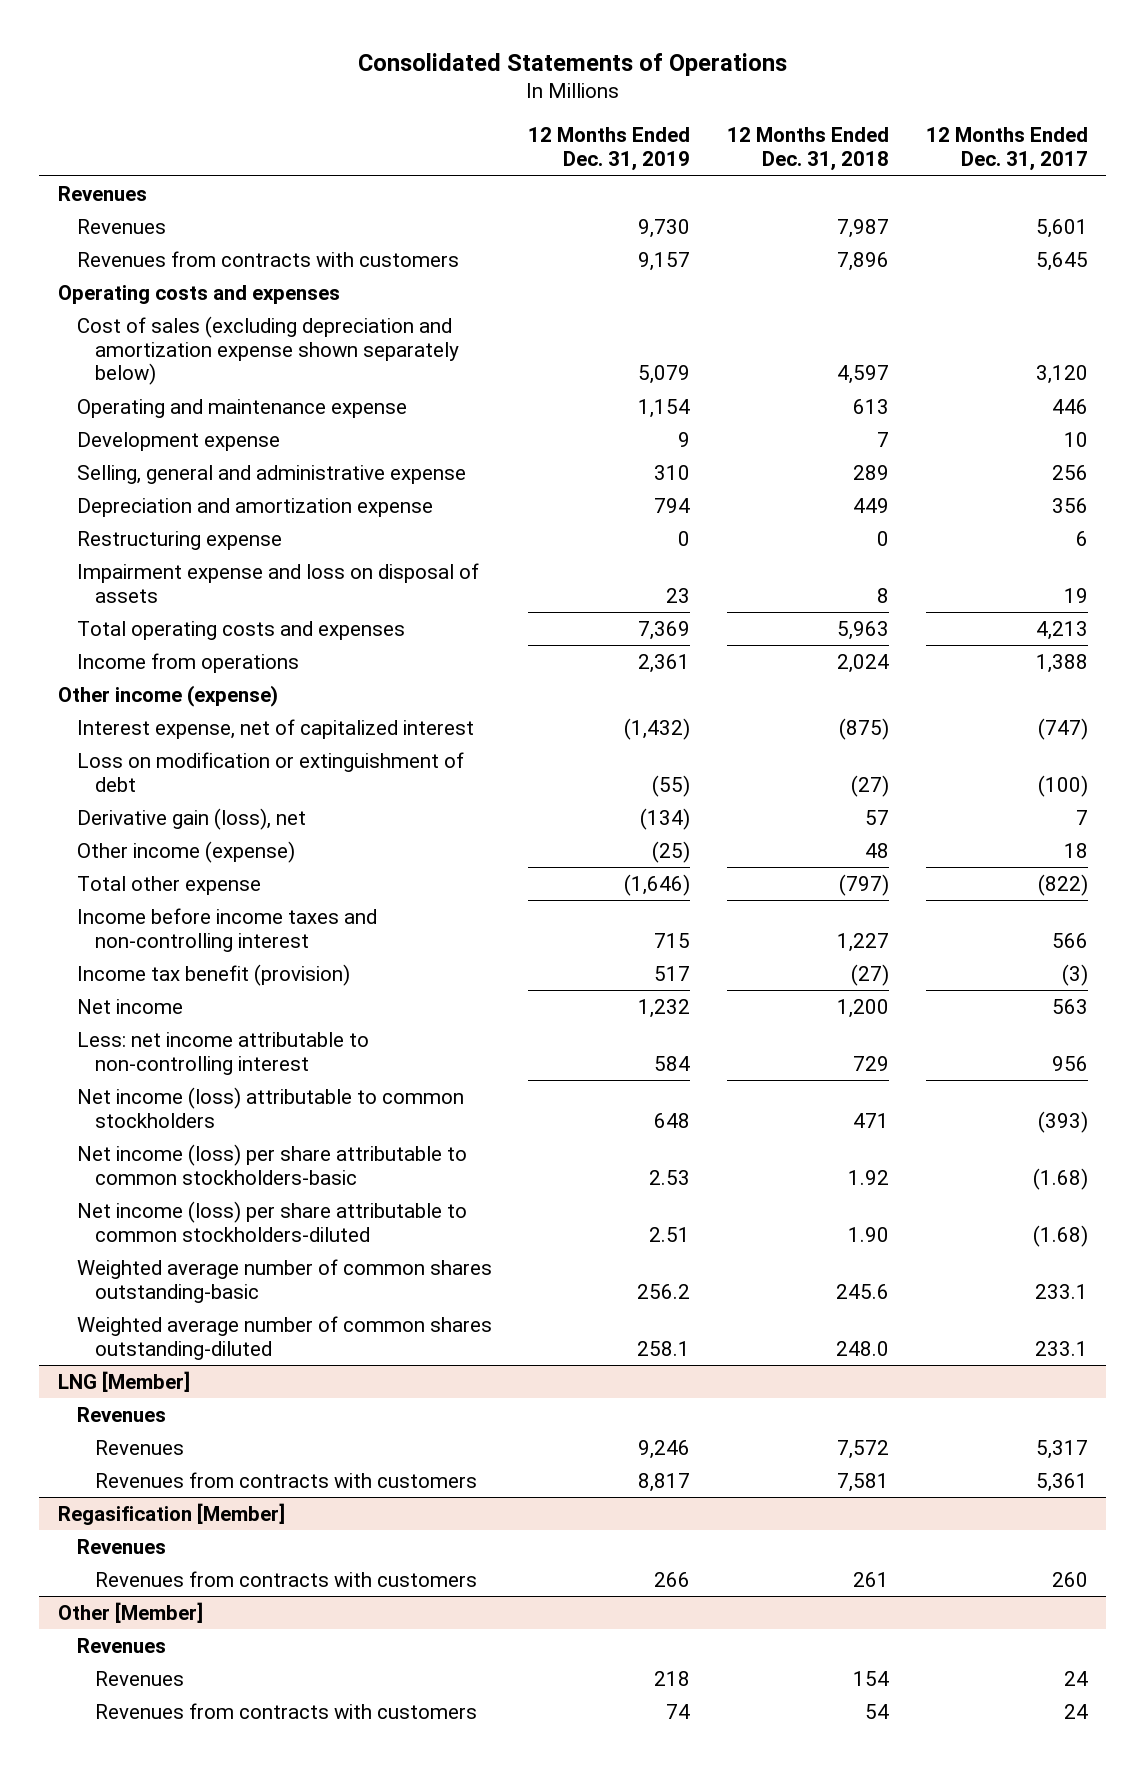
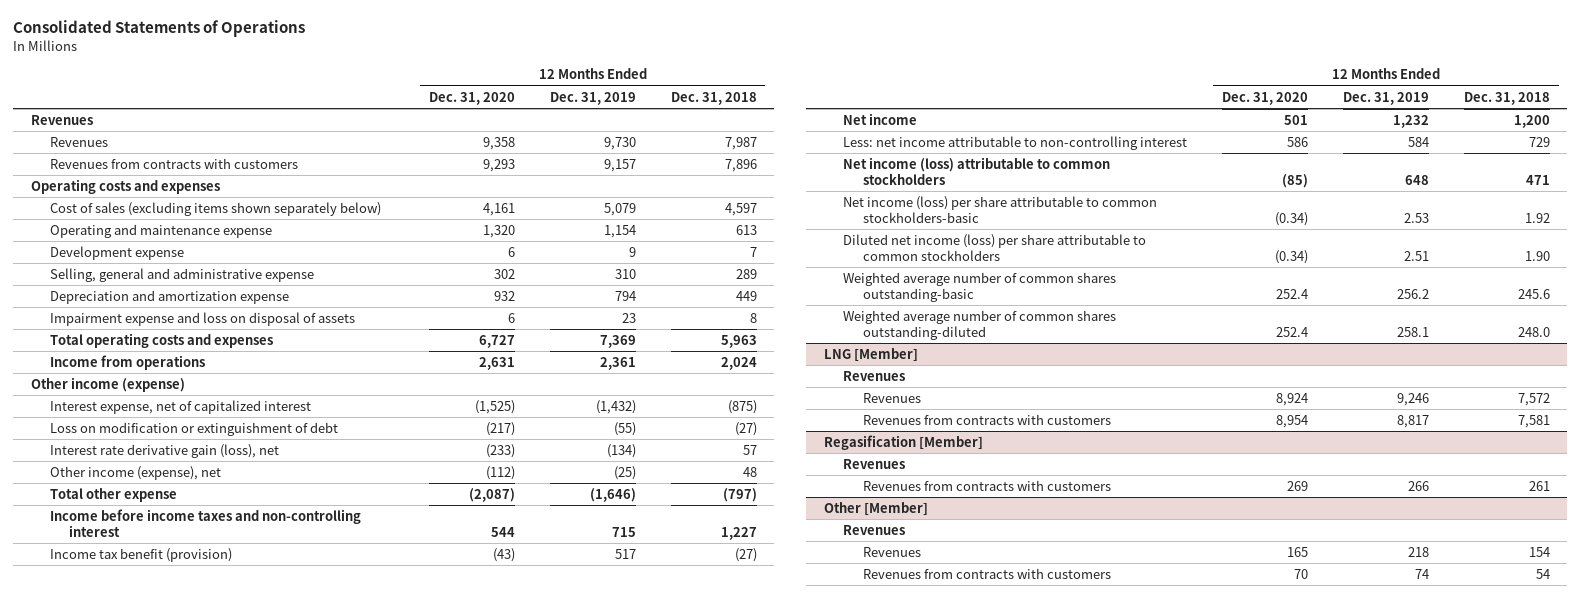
[926,127,1089,172] 12 Months Ended Dec. 31, 2017 -> none
none -> [428,91,515,105] Dec. 31, 2020
[76,315,460,386] Cost of sales (excluding depreciation and amortization expense shown separately below) -> [49,201,381,216] Cost of sales (excluding items shown separately below)
[76,530,282,550] Restructuring expense -> none
[76,807,306,830] Derivative gain (loss), net -> [49,443,279,458] Interest rate derivative gain (loss), net
[76,840,295,863] Other income (expense) -> [49,465,221,480] Other income (expense), net
[76,1200,467,1242] Net income (loss) per share attributable to common stockholders-diluted -> [843,233,1147,262] Diluted net income (loss) per share attributable to common stockholders

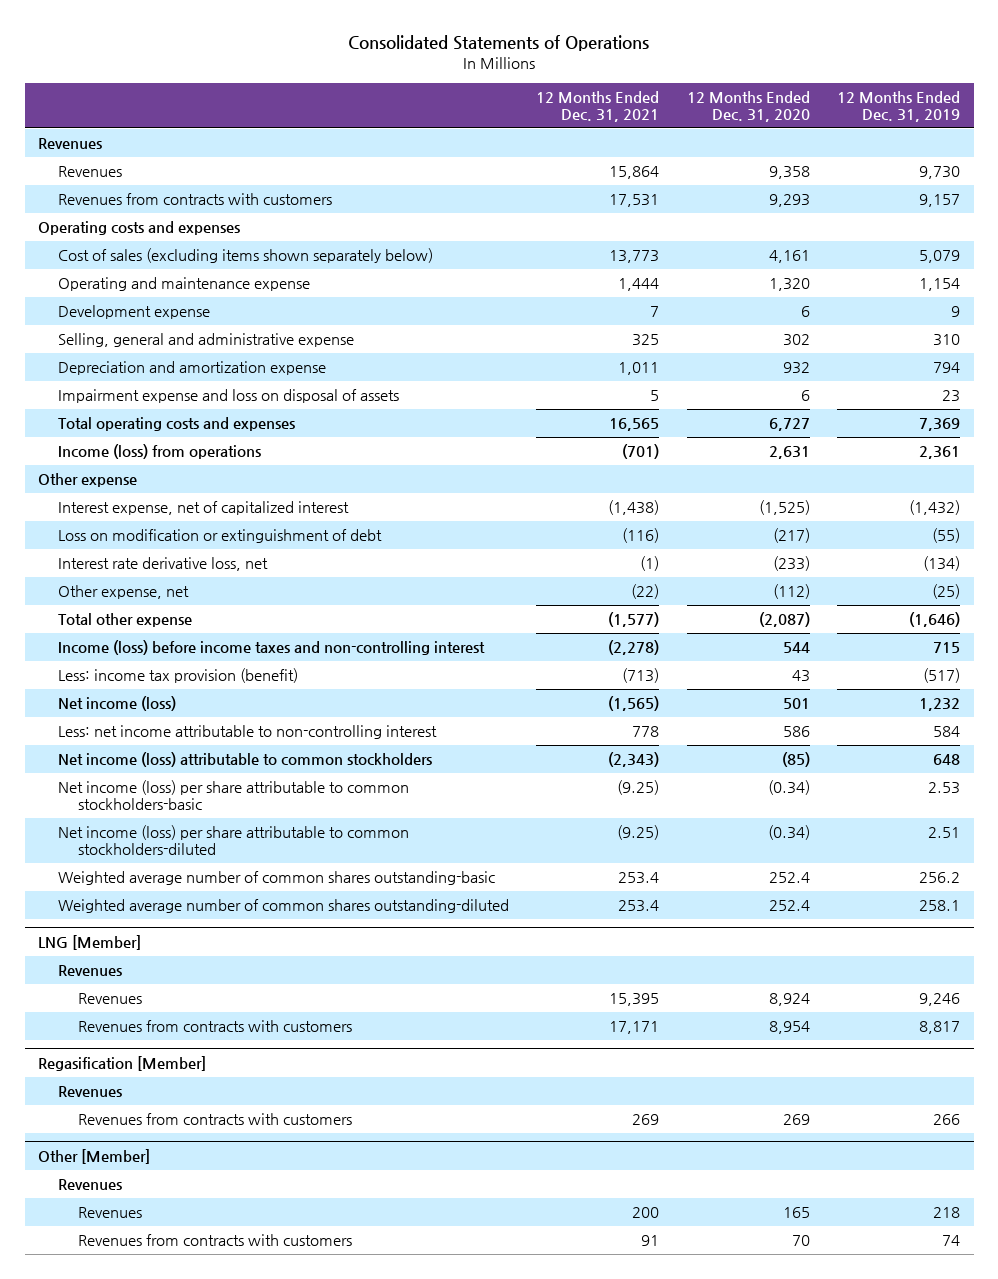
[670,91,757,105] Dec. 31, 2018 -> none
none -> [536,90,660,122] 12 Months Ended Dec. 31, 2021
[49,354,205,370] Income from operations -> [58,444,262,460] Income (loss) from operations
[30,376,185,392] Other income (expense) -> [38,473,138,488] Other expense
[49,443,279,458] Interest rate derivative gain (loss), net -> [58,557,269,572] Interest rate derivative loss, net
[49,465,221,480] Other income (expense), net -> [58,585,190,600] Other expense, net
[49,508,361,538] Income before income taxes and non-controlling interest -> [58,640,486,656] Income (loss) before income taxes and non-controlling interest
[49,547,232,562] Income tax benefit (provision) -> [58,668,299,684] Less: income tax provision (benefit)
[492,547,515,562] (43) -> [791,670,810,683] 43
[614,548,636,559] 517 -> [922,668,960,684] (517)
[843,112,918,125] Net income -> [58,696,177,712] Net income (loss)
[843,233,1147,262] Diluted net income (loss) per share attributable to common stockholders -> [58,825,410,856] Net income (loss) per share attributable to common stockholders-diluted

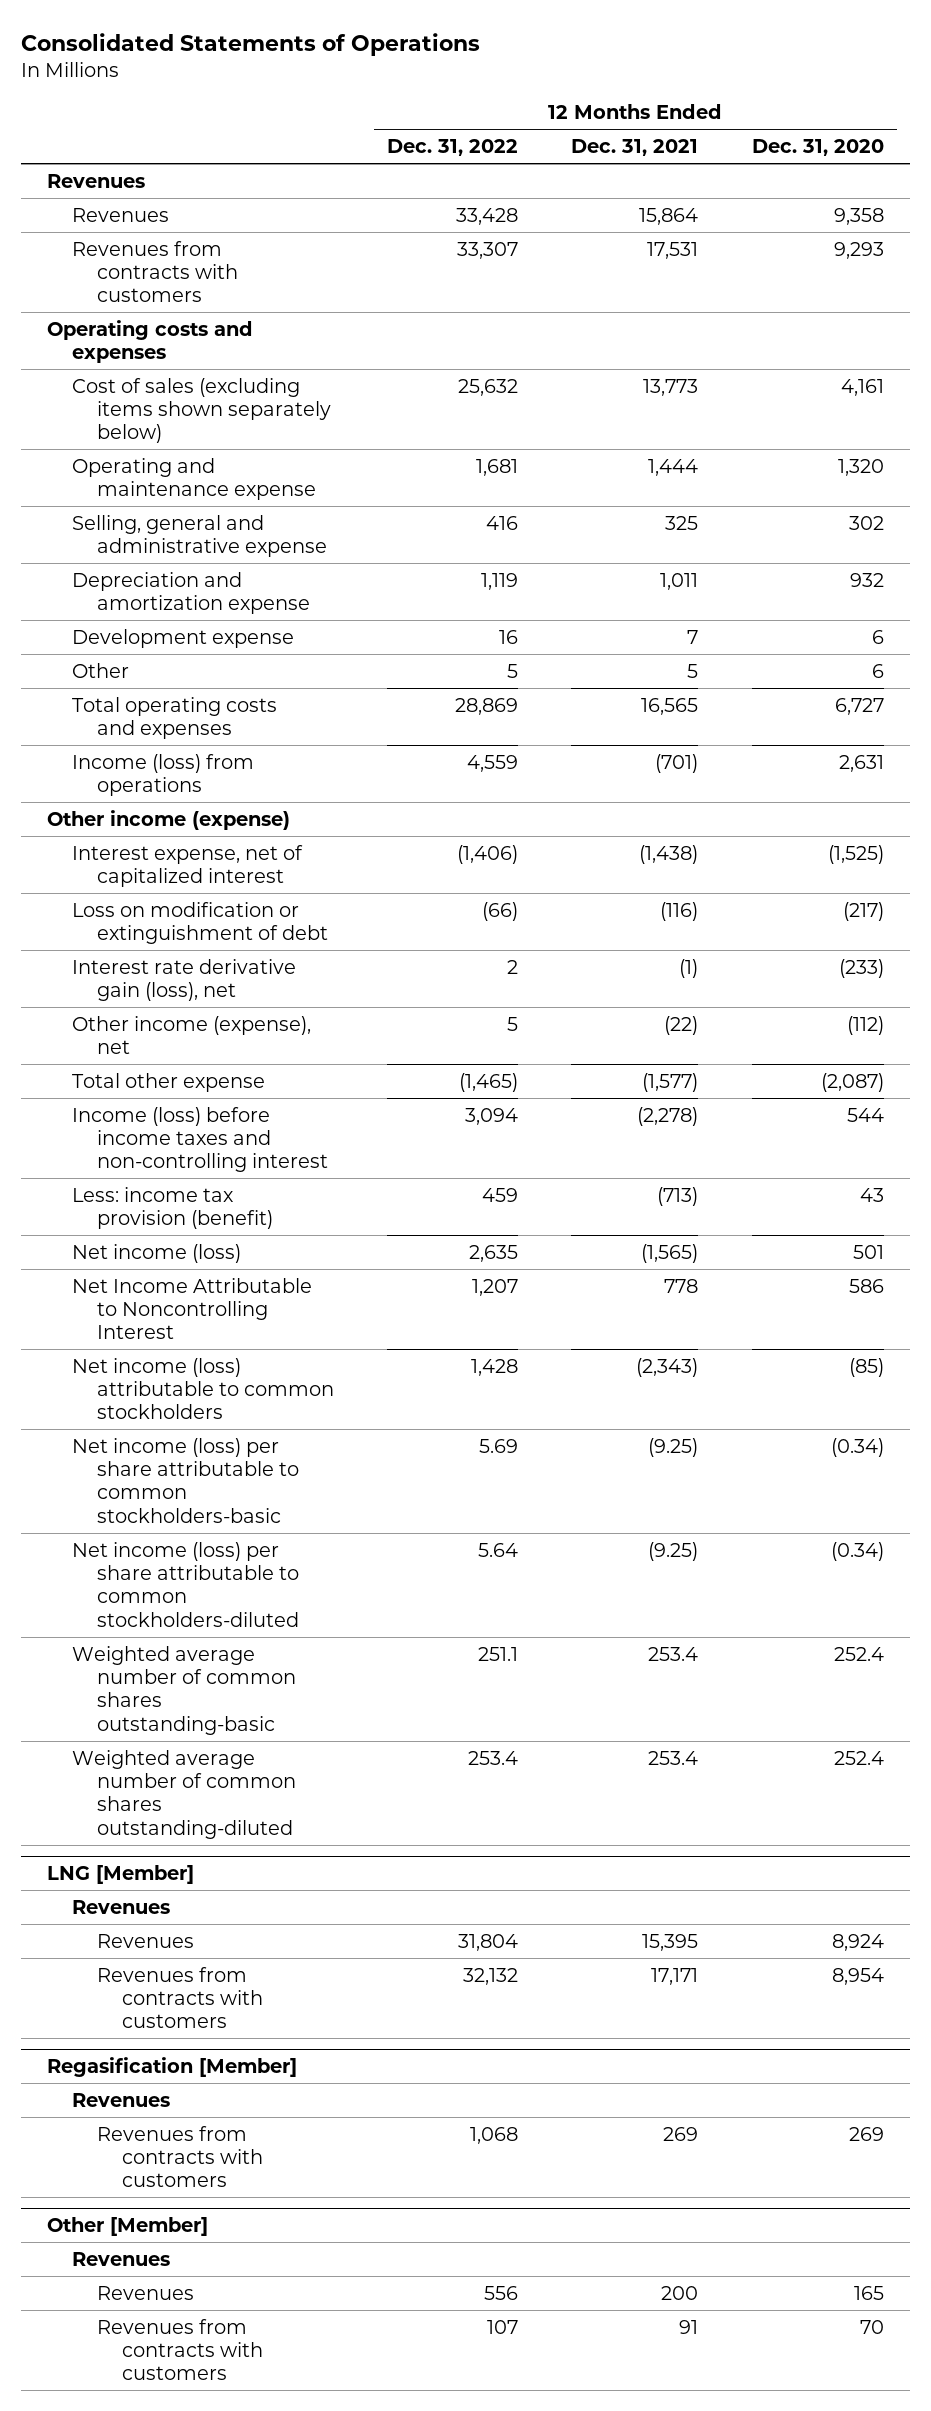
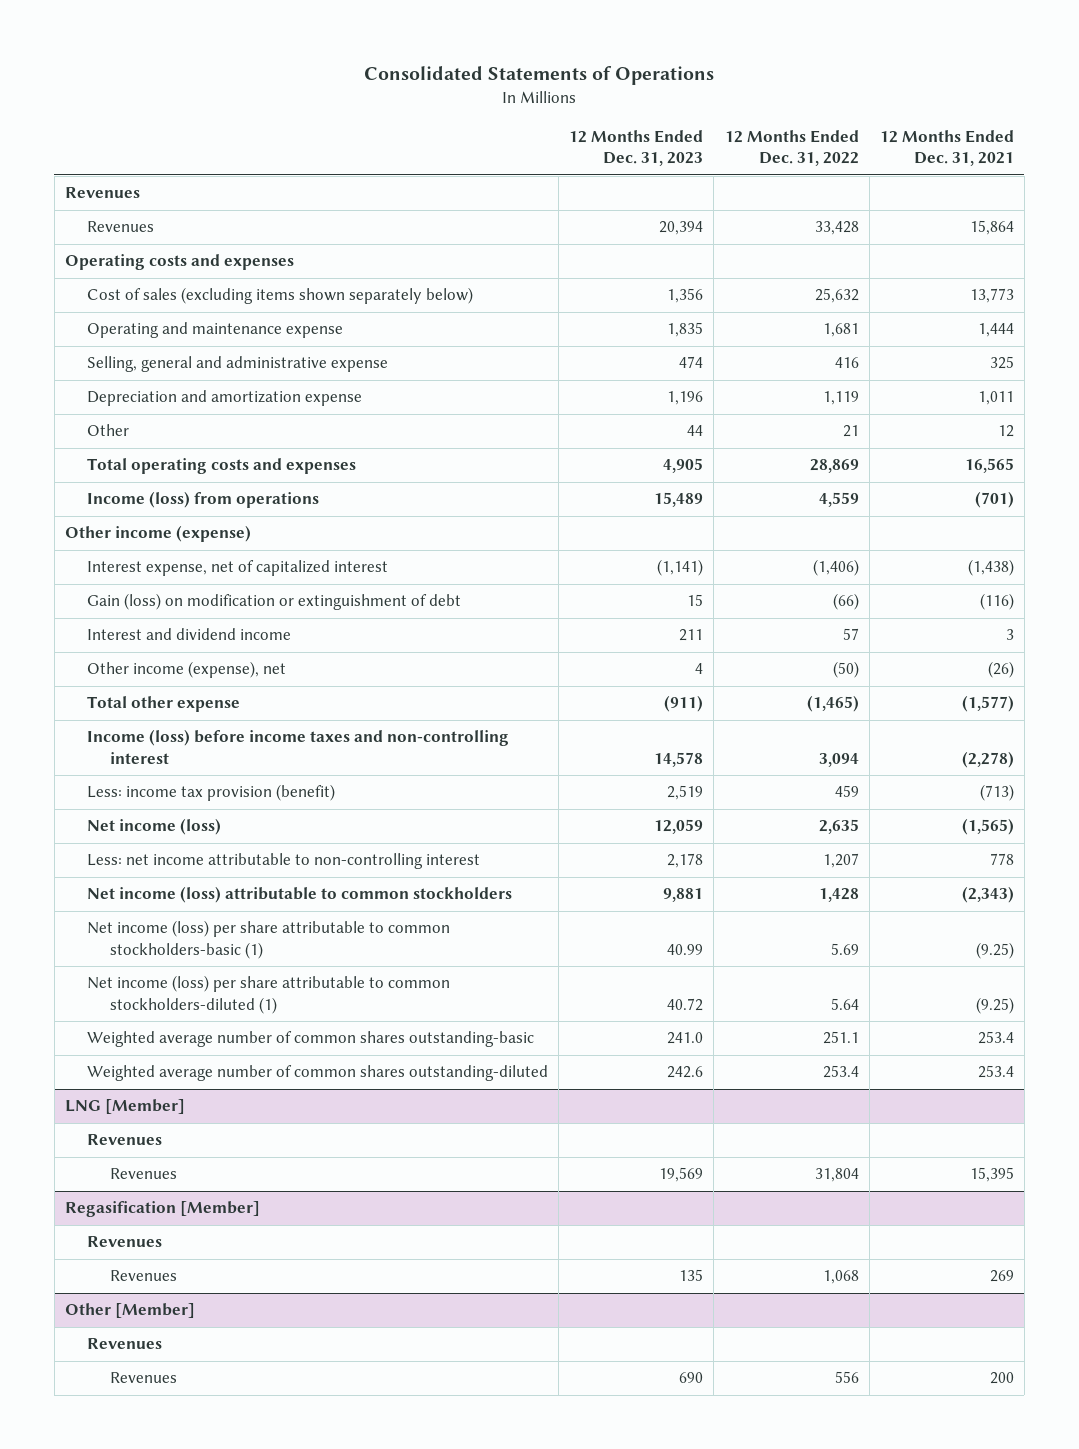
[751,139,884,157] Dec. 31, 2020 -> none
none -> [569,129,704,167] 12 Months Ended Dec. 31, 2023
[72,240,239,303] Revenues from contracts with customers -> none
[72,628,295,648] Development expense -> none
[507,663,519,678] 5 -> [842,425,859,438] 21
[687,663,699,678] 5 -> [997,425,1014,438] 12
[72,958,297,1001] Interest rate derivative gain (loss), net -> none
[72,901,329,944] Loss on modification or extinguishment of debt -> [87,593,462,611] Gain (loss) on modification or extinguishment of debt
none -> [87,628,292,641] Interest and dividend income
[507,1016,519,1031] 5 -> [832,661,859,679] (50)
[664,1015,699,1035] (22) -> [987,661,1014,679] (26)
[72,1277,313,1340] Net Income Attributable to Noncontrolling Interest -> [87,853,481,870] Less: net income attributable to non-controlling interest
[72,1437,300,1523] Net income (loss) per share attributable to common stockholders-basic -> [87,920,451,959] Net income (loss) per share attributable to common stockholders-basic (1)
[72,1541,300,1627] Net income (loss) per share attributable to common stockholders-diluted -> [87,975,451,1014] Net income (loss) per share attributable to common stockholders-diluted (1)
[97,1966,264,2029] Revenues from contracts with customers -> none
[97,2125,264,2188] Revenues from contracts with customers -> [109,1270,177,1282] Revenues
[97,2318,264,2381] Revenues from contracts with customers -> none

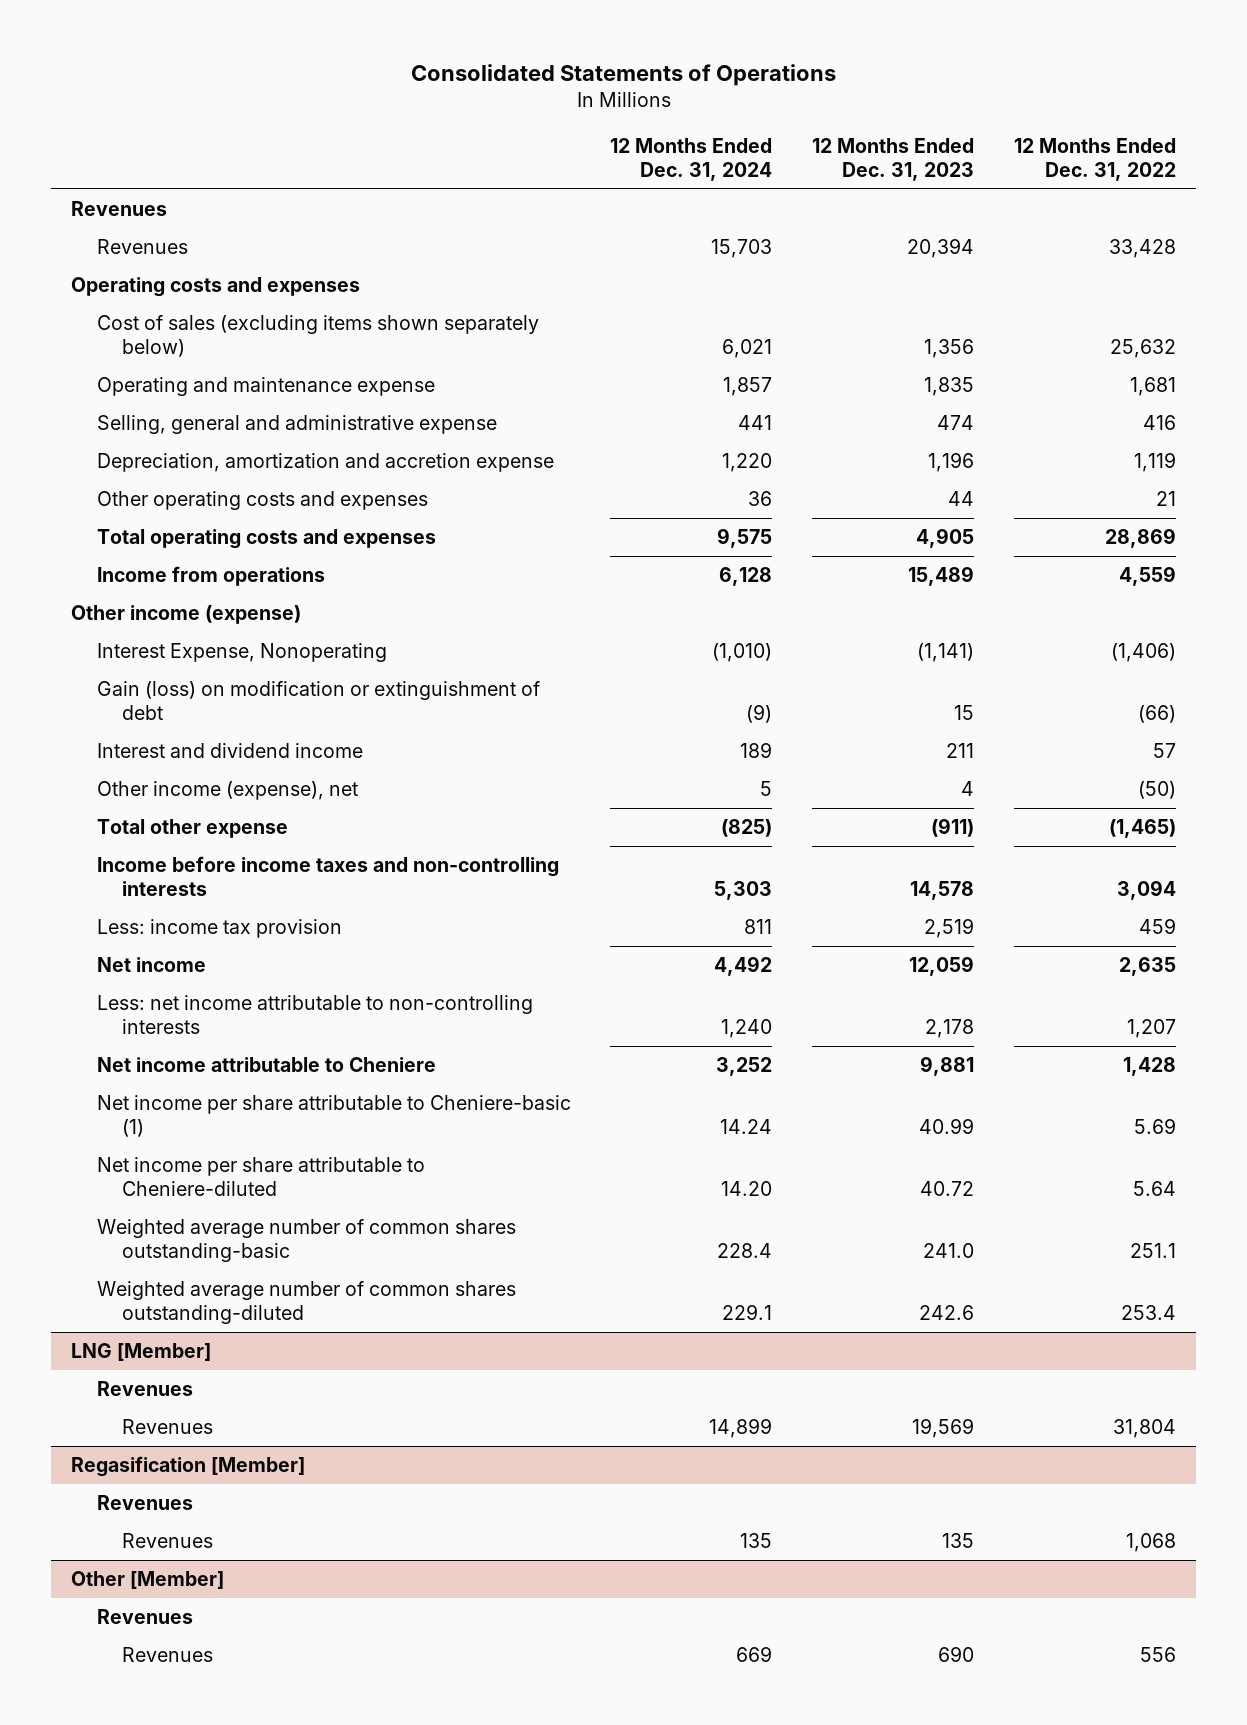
[879,129,1014,167] 12 Months Ended Dec. 31, 2021 -> none
none -> [610,137,773,181] 12 Months Ended Dec. 31, 2024
[87,390,363,407] Depreciation and amortization expense -> [96,453,554,473] Depreciation, amortization and accretion expense
[87,424,130,437] Other -> [96,491,428,511] Other operating costs and expenses
[87,491,320,509] Income (loss) from operations -> [96,566,325,587] Income from operations
[87,560,389,577] Interest expense, net of capitalized interest -> [96,643,387,663] Interest Expense, Nonoperating
[87,729,510,764] Income (loss) before income taxes and non-controlling interest -> [96,856,559,896] Income before income taxes and non-controlling interests
[87,784,336,802] Less: income tax provision (benefit) -> [96,919,342,939] Less: income tax provision
[87,818,222,836] Net income (loss) -> [96,957,206,973] Net income
[87,853,481,870] Less: net income attributable to non-controlling interest -> [96,995,533,1034] Less: net income attributable to non-controlling interests
[87,886,513,904] Net income (loss) attributable to common stockholders -> [96,1057,436,1073] Net income attributable to Cheniere
[87,920,451,959] Net income (loss) per share attributable to common stockholders-basic (1) -> [96,1095,571,1137] Net income per share attributable to Cheniere-basic (1)
[87,975,451,1014] Net income (loss) per share attributable to common stockholders-diluted (1) -> [96,1157,425,1196] Net income per share attributable to Cheniere-diluted

